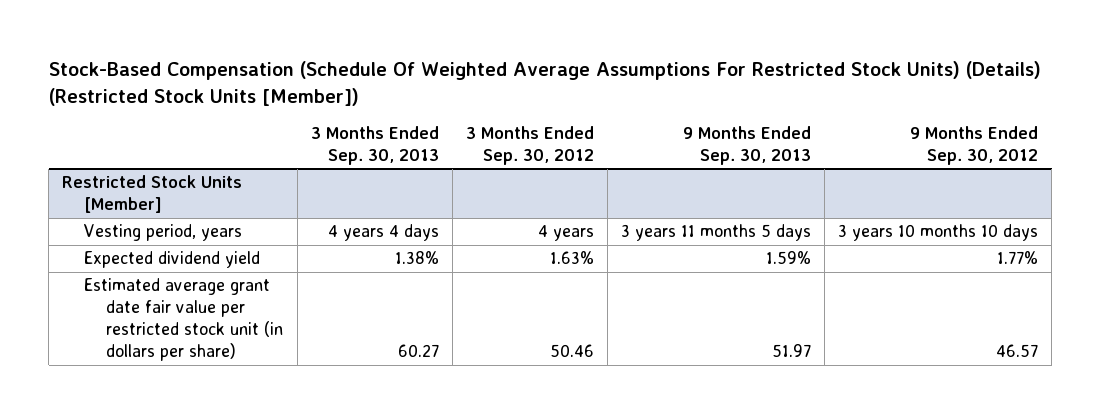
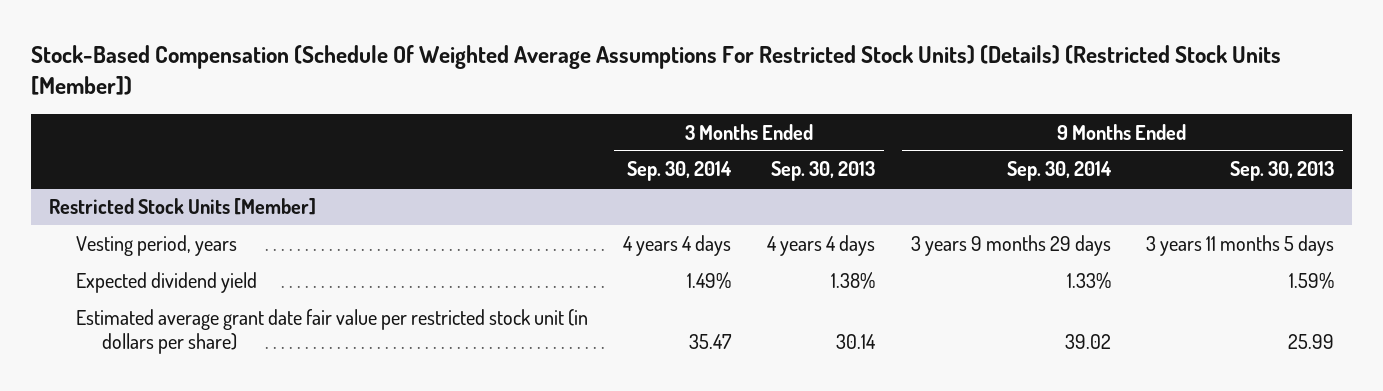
[465,126,594,166] 3 Months Ended Sep. 30, 2012 -> none
[910,126,1039,166] 9 Months Ended Sep. 30, 2012 -> none
none -> [627,161,733,182] Sep. 30, 2014
none -> [1006,161,1112,182] Sep. 30, 2014
[397,344,439,358] 60.27 -> [835,334,876,350] 30.14
[771,344,811,358] 51.97 -> [1288,334,1335,350] 25.99

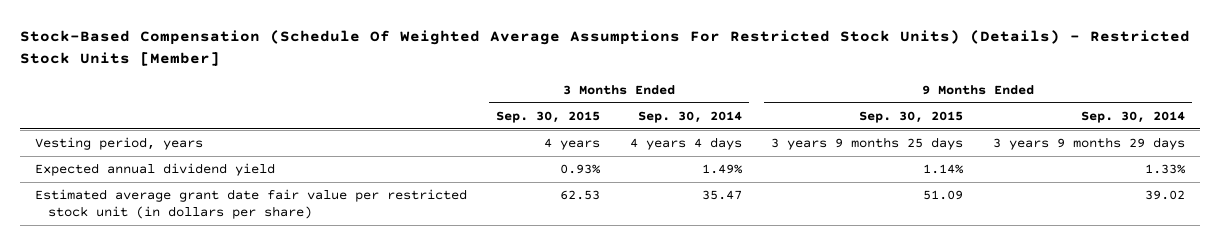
[31,44,1282,95] Stock-Based Compensation (Schedule Of Weighted Average Assumptions For Restricted Stock Units) (Details) (Restricted Stock Units [Member]) -> [19,30,1190,67] Stock-Based Compensation (Schedule Of Weighted Average Assumptions For Restricted Stock Units) (Details) - Restricted Stock Units [Member]
[770,161,875,182] Sep. 30, 2013 -> none
[1230,161,1335,182] Sep. 30, 2013 -> none
none -> [496,111,601,124] Sep. 30, 2015
none -> [859,111,964,124] Sep. 30, 2015
[49,197,317,215] Restricted Stock Units [Member] -> none
[75,271,257,293] Expected dividend yield -> [34,163,275,177] Expected annual dividend yield

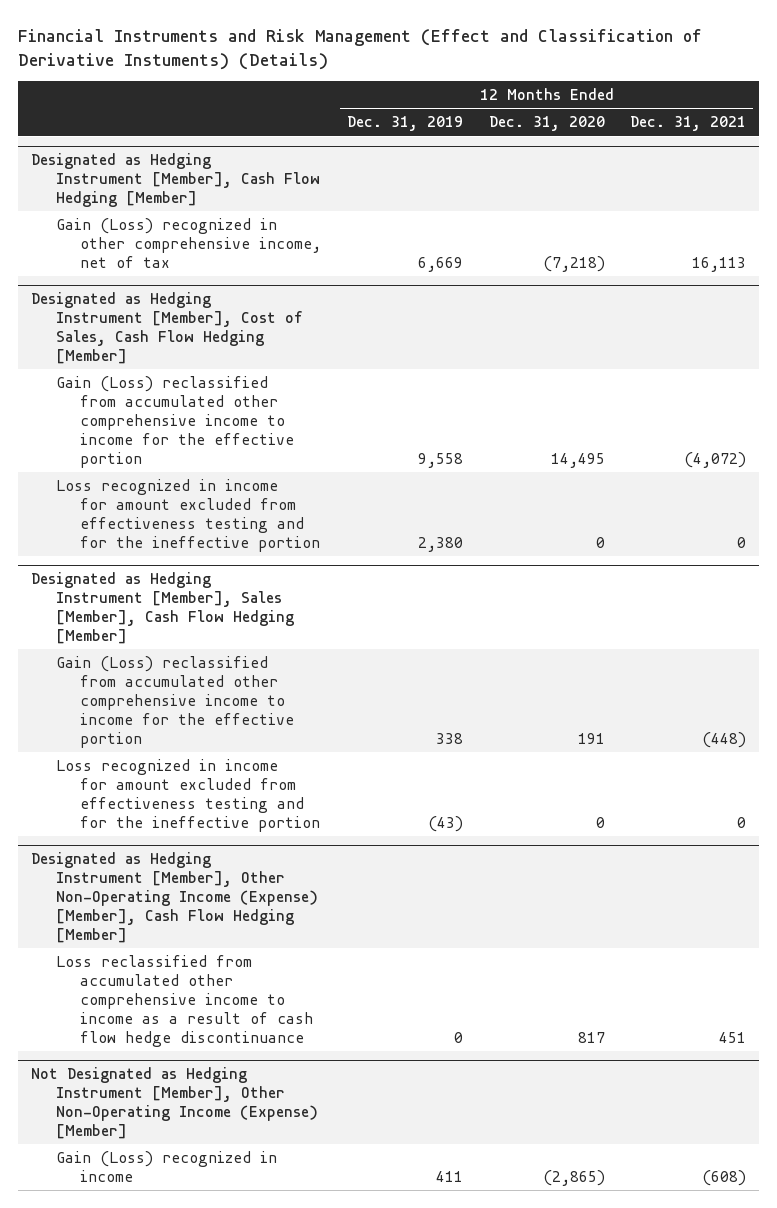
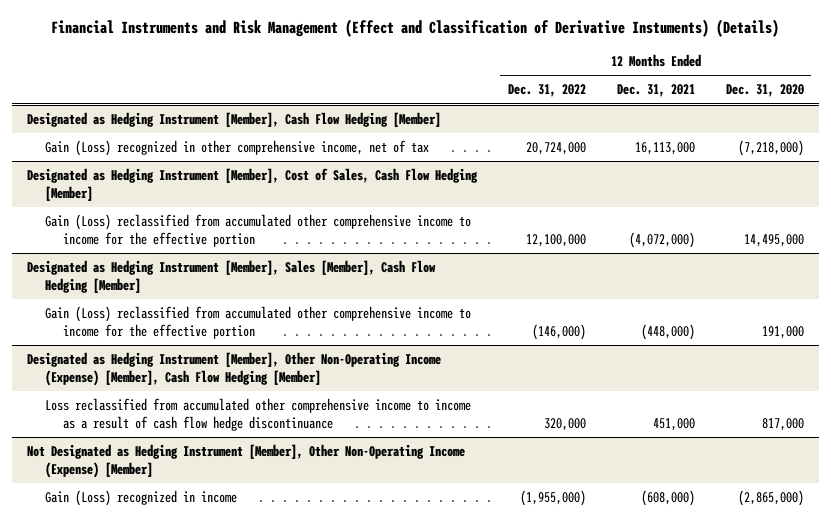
[346,116,463,132] Dec. 31, 2019 -> none
none -> [507,84,586,98] Dec. 31, 2022
[542,255,605,272] (7,218) -> [737,139,804,156] (7,218,000)
[692,256,747,272] 16,113 -> [634,141,695,155] 16,113,000
[55,478,321,552] Loss recognized in income for amount excluded from effectiveness testing and for the ineffective portion -> none
[550,452,605,468] 14,495 -> [743,233,804,247] 14,495,000
[684,451,747,468] (4,072) -> [628,231,695,248] (4,072,000)
[55,758,321,832] Loss recognized in income for amount excluded from effectiveness testing and for the ineffective portion -> none
[577,732,605,744] 191 -> [761,325,804,339] 191,000
[702,731,747,748] (448) -> [640,323,695,340] (448,000)
[577,1031,605,1043] 817 -> [761,417,804,431] 817,000
[719,1031,747,1043] 451 -> [652,417,695,431] 451,000
[542,1169,605,1186] (2,865) -> [737,489,804,506] (2,865,000)
[702,1169,747,1186] (608) -> [640,489,695,506] (608,000)

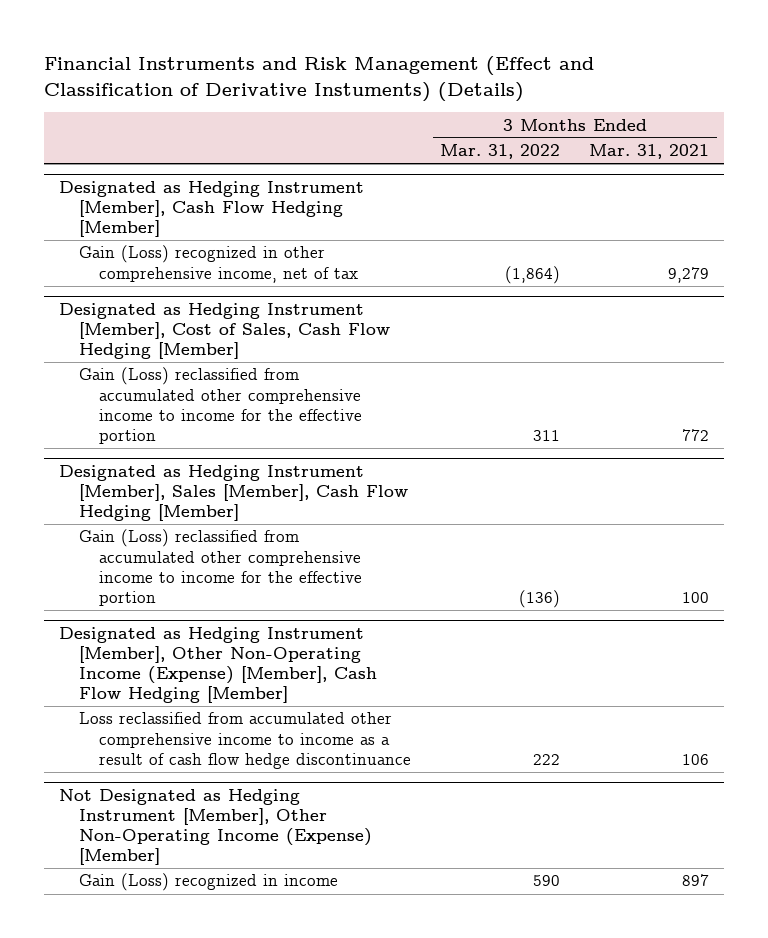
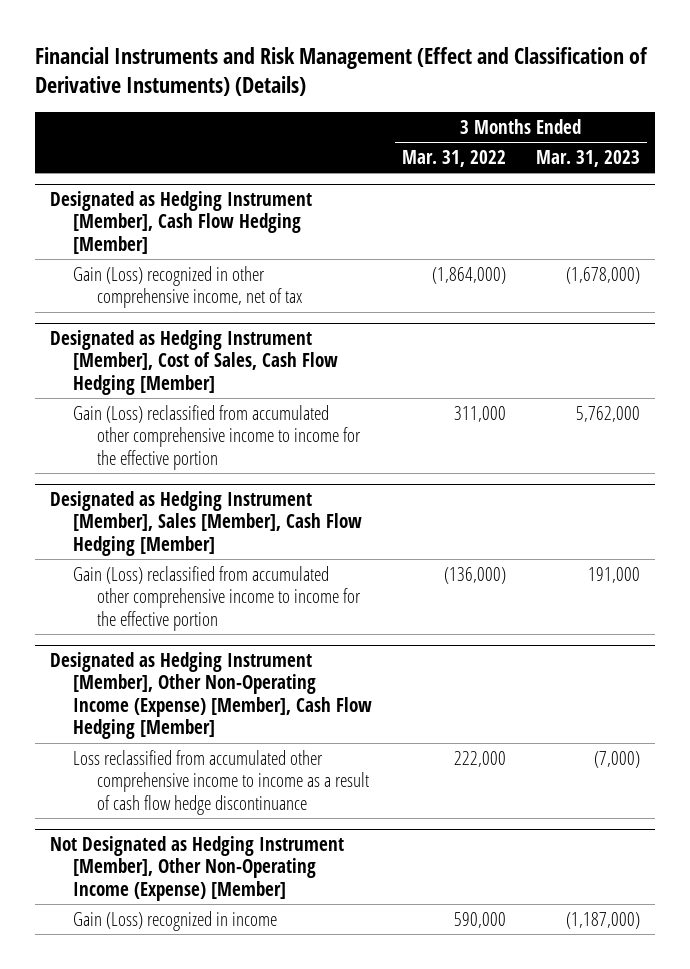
[589,144,710,160] Mar. 31, 2021 -> none
none -> [535,149,640,167] Mar. 31, 2023
[505,265,561,284] (1,864) -> [432,266,507,284] (1,864,000)
[533,429,561,441] 311 -> [454,405,507,422] 311,000
[519,589,561,608] (136) -> [444,566,507,584] (136,000)
[533,753,561,765] 222 -> [454,750,507,767] 222,000
[533,875,561,887] 590 -> [454,911,507,928] 590,000

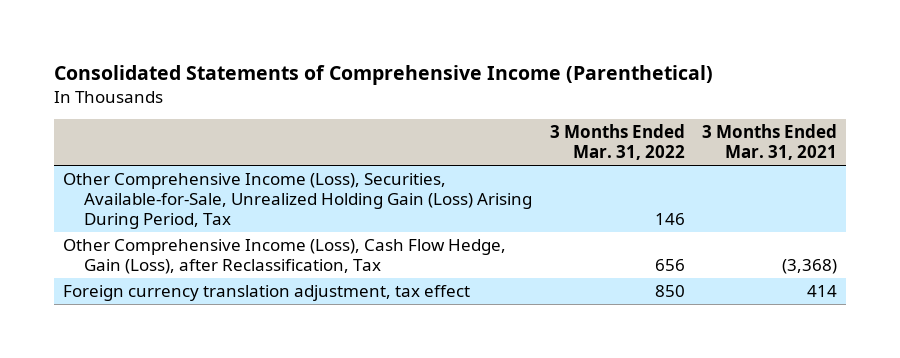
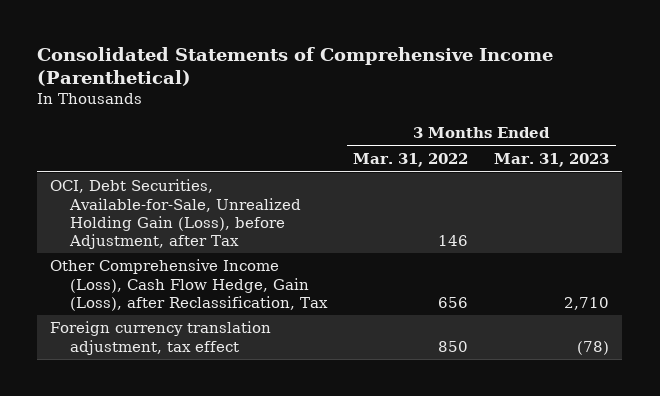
[702,124,838,161] 3 Months Ended Mar. 31, 2021 -> none
none -> [494,153,610,168] Mar. 31, 2023
[62,172,533,230] Other Comprehensive Income (Loss), Securities, Available-for-Sale, Unrealized Holding Gain (Loss) Arising During Period, Tax -> [50,179,302,249] OCI, Debt Securities, Available-for-Sale, Unrealized Holding Gain (Loss), before Adjustment, after Tax

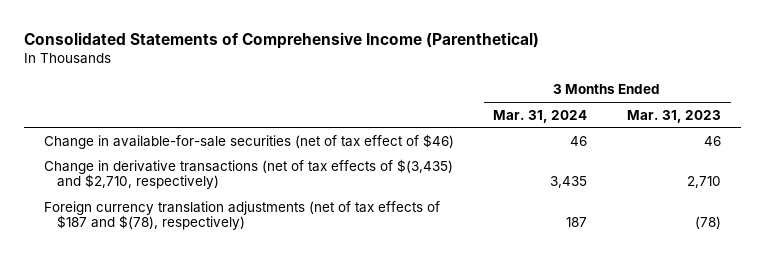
[353,153,469,168] Mar. 31, 2022 -> none
none -> [493,109,588,123] Mar. 31, 2024
[50,179,302,249] OCI, Debt Securities, Available-for-Sale, Unrealized Holding Gain (Loss), before Adjustment, after Tax -> none
none -> [43,133,454,149] Change in available-for-sale securities (net of tax effect of $46)
[50,259,329,311] Other Comprehensive Income (Loss), Cash Flow Hedge, Gain (Loss), after Reclassification, Tax -> [43,158,453,190] Change in derivative transactions (net of tax effects of $(3,435) and $2,710, respectively)
[50,321,272,355] Foreign currency translation adjustment, tax effect -> [43,200,440,231] Foreign currency translation adjustments (net of tax effects of $187 and $(78), respectively)

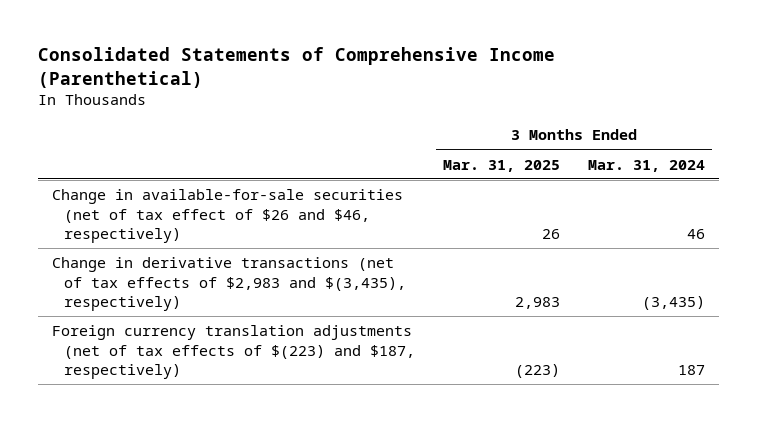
[627,109,722,123] Mar. 31, 2023 -> none
none -> [442,159,560,172] Mar. 31, 2025
[43,133,454,149] Change in available-for-sale securities (net of tax effect of $46) -> [51,189,403,244] Change in available-for-sale securities (net of tax effect of $26 and $46, respectively)
[43,158,453,190] Change in derivative transactions (net of tax effects of $(3,435) and $2,710, respectively) -> [51,257,406,312] Change in derivative transactions (net of tax effects of $2,983 and $(3,435), respectively)
[550,176,588,189] 3,435 -> [642,296,706,311] (3,435)
[43,200,440,231] Foreign currency translation adjustments (net of tax effects of $187 and $(78), respectively) -> [51,325,415,380] Foreign currency translation adjustments (net of tax effects of $(223) and $187, respectively)

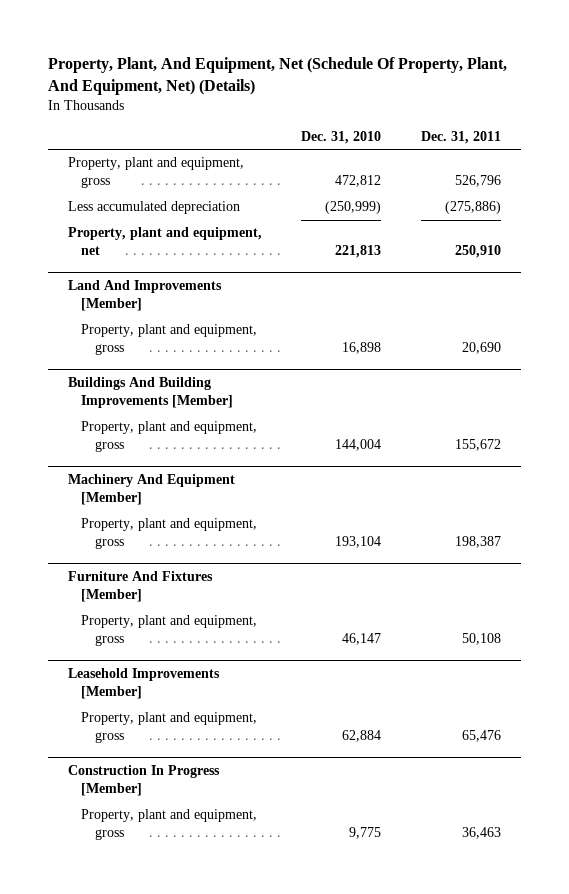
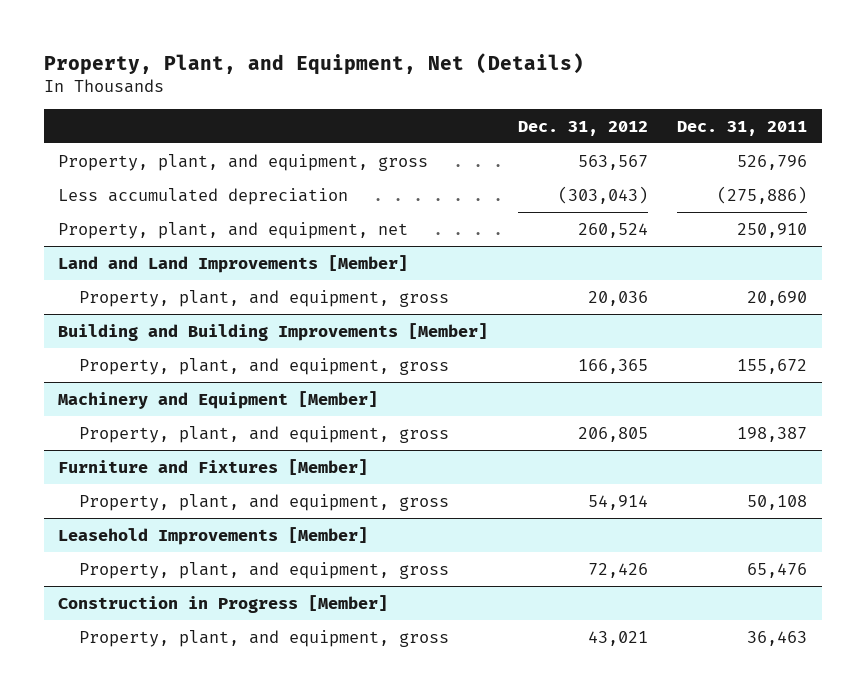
[47,57,507,95] Property, Plant, And Equipment, Net (Schedule Of Property, Plant, And Equipment, Net) (Details) -> [43,52,584,75] Property, Plant, and Equipment, Net (Details)
[301,130,382,144] Dec. 31, 2010 -> none
none -> [517,120,648,136] Dec. 31, 2012
[67,157,244,189] Property, plant and equipment, gross -> [58,153,429,171] Property, plant, and equipment, gross
[67,227,262,256] Property, plant and equipment, net -> [58,221,409,239] Property, plant, and equipment, net
[67,280,222,312] Land And Improvements [Member] -> [58,254,409,273] Land and Land Improvements [Member]
[81,324,258,356] Property, plant and equipment, gross -> [78,289,449,307] Property, plant, and equipment, gross
[67,377,234,409] Buildings And Building Improvements [Member] -> [58,322,489,341] Building and Building Improvements [Member]
[81,421,258,453] Property, plant and equipment, gross -> [78,357,449,375] Property, plant, and equipment, gross
[67,474,235,506] Machinery And Equipment [Member] -> [58,390,379,409] Machinery and Equipment [Member]
[81,518,258,550] Property, plant and equipment, gross -> [78,425,449,443] Property, plant, and equipment, gross
[67,571,213,603] Furniture And Fixtures [Member] -> [58,458,369,475] Furniture and Fixtures [Member]
[81,615,258,647] Property, plant and equipment, gross -> [78,493,449,511] Property, plant, and equipment, gross
[81,712,258,744] Property, plant and equipment, gross -> [78,561,449,579] Property, plant, and equipment, gross
[67,765,220,797] Construction In Progress [Member] -> [58,594,389,613] Construction in Progress [Member]
[81,809,258,841] Property, plant and equipment, gross -> [78,629,449,647] Property, plant, and equipment, gross

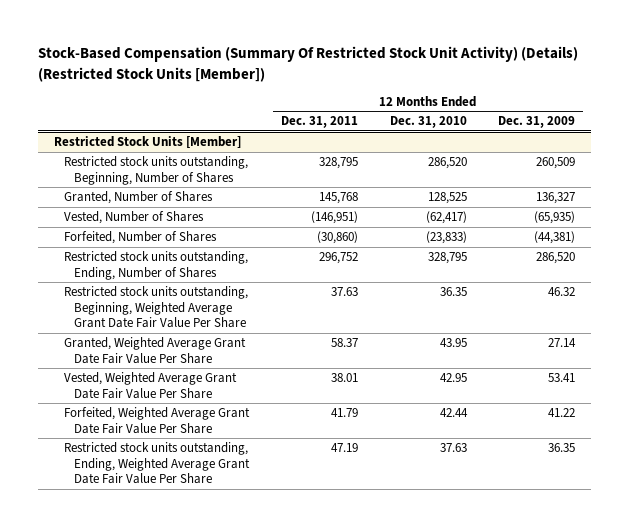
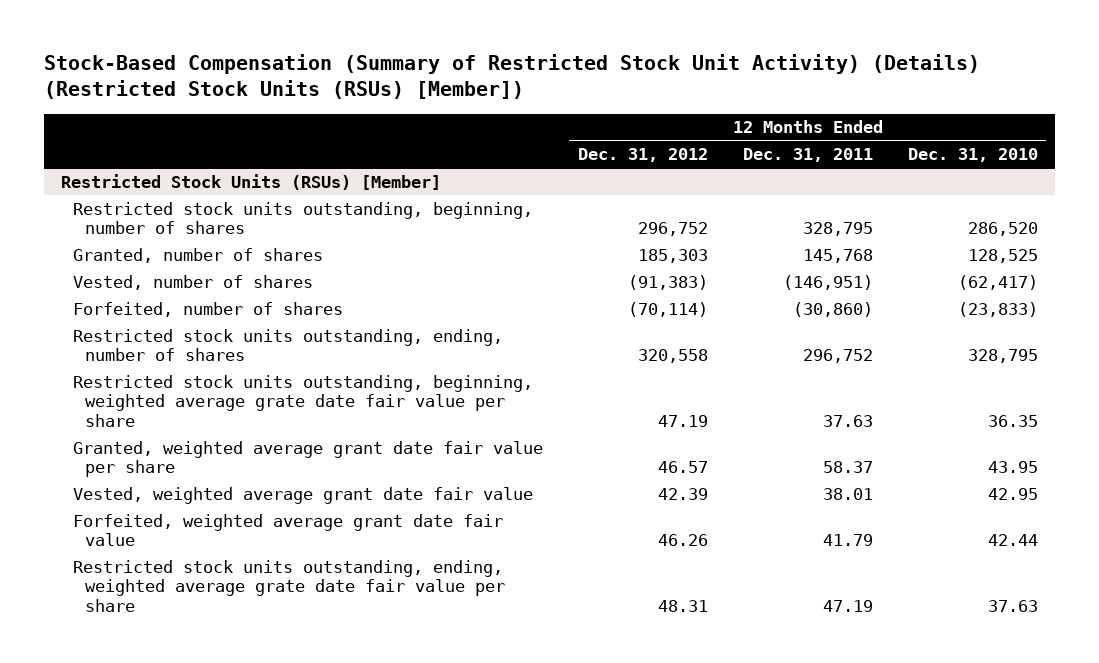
[38,46,579,82] Stock-Based Compensation (Summary Of Restricted Stock Unit Activity) (Details) (Restricted Stock Units [Member]) -> [43,54,980,100] Stock-Based Compensation (Summary of Restricted Stock Unit Activity) (Details) (Restricted Stock Units (RSUs) [Member])
[498,116,576,129] Dec. 31, 2009 -> none
none -> [578,148,709,163] Dec. 31, 2012
[54,136,242,149] Restricted Stock Units [Member] -> [61,173,442,190] Restricted Stock Units (RSUs) [Member]
[63,156,248,185] Restricted stock units outstanding, Beginning, Number of Shares -> [73,201,534,235] Restricted stock units outstanding, beginning, number of shares
[63,191,213,205] Granted, Number of Shares -> [73,247,324,263] Granted, number of shares
[63,211,204,225] Vested, Number of Shares -> [73,274,314,290] Vested, number of shares
[63,231,217,245] Forfeited, Number of Shares -> [73,301,344,317] Forfeited, number of shares
[63,251,248,280] Restricted stock units outstanding, Ending, Number of Shares -> [73,328,504,362] Restricted stock units outstanding, ending, number of shares
[63,286,248,329] Restricted stock units outstanding, Beginning, Weighted Average Grant Date Fair Value Per Share -> [73,374,534,427] Restricted stock units outstanding, beginning, weighted average grate date fair value per share
[63,337,246,364] Granted, Weighted Average Grant Date Fair Value Per Share -> [73,440,544,478] Granted, weighted average grant date fair value per share
[63,372,237,399] Vested, Weighted Average Grant Date Fair Value Per Share -> [73,486,534,504] Vested, weighted average grant date fair value
[63,407,250,434] Forfeited, Weighted Average Grant Date Fair Value Per Share -> [73,513,504,547] Forfeited, weighted average grant date fair value
[63,442,250,485] Restricted stock units outstanding, Ending, Weighted Average Grant Date Fair Value Per Share -> [73,559,506,612] Restricted stock units outstanding, ending, weighted average grate date fair value per share

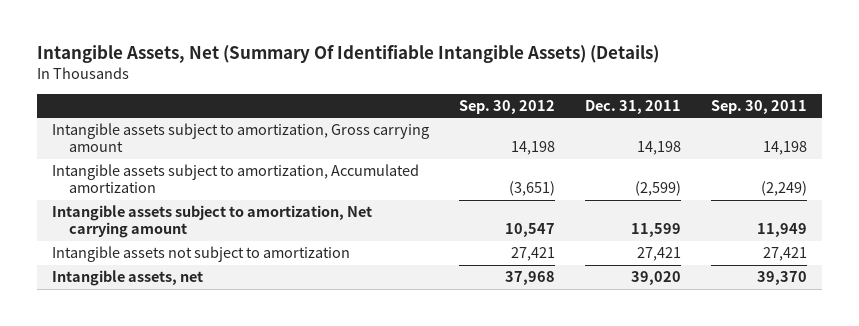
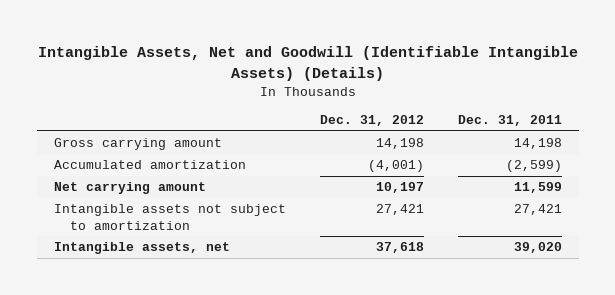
[36,45,659,64] Intangible Assets, Net (Summary Of Identifiable Intangible Assets) (Details) -> [37,46,578,81] Intangible Assets, Net and Goodwill (Identifiable Intangible Assets) (Details)
[458,100,555,115] Sep. 30, 2012 -> none
[711,100,808,115] Sep. 30, 2011 -> none
none -> [319,115,424,127] Dec. 31, 2012
[51,123,429,153] Intangible assets subject to amortization, Gross carrying amount -> [53,138,222,151] Gross carrying amount
[51,164,419,194] Intangible assets subject to amortization, Accumulated amortization -> [53,160,246,170] Accumulated amortization
[51,205,372,239] Intangible assets subject to amortization, Net carrying amount -> [53,182,206,195] Net carrying amount

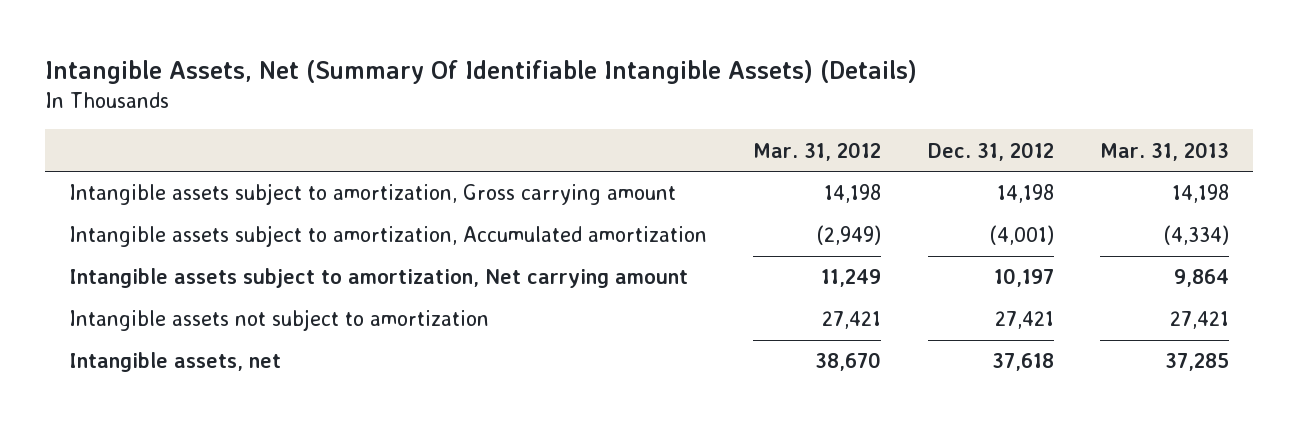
[37,46,578,81] Intangible Assets, Net and Goodwill (Identifiable Intangible Assets) (Details) -> [45,59,918,84] Intangible Assets, Net (Summary Of Identifiable Intangible Assets) (Details)
[457,115,562,127] Dec. 31, 2011 -> none
none -> [753,141,882,161] Mar. 31, 2012
none -> [1100,141,1230,161] Mar. 31, 2013
[53,138,222,151] Gross carrying amount -> [68,183,676,206] Intangible assets subject to amortization, Gross carrying amount
[53,160,246,170] Accumulated amortization -> [68,225,707,248] Intangible assets subject to amortization, Accumulated amortization
[53,182,206,195] Net carrying amount -> [68,268,688,289] Intangible assets subject to amortization, Net carrying amount

